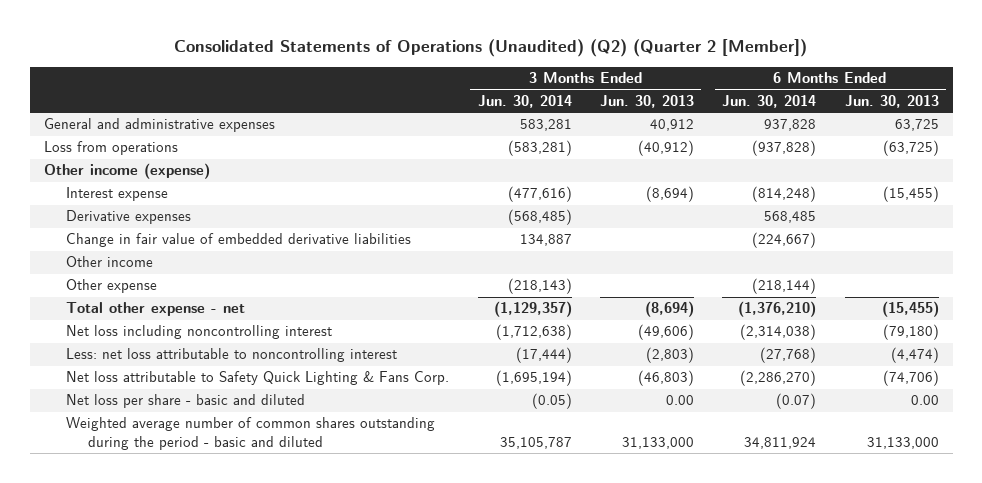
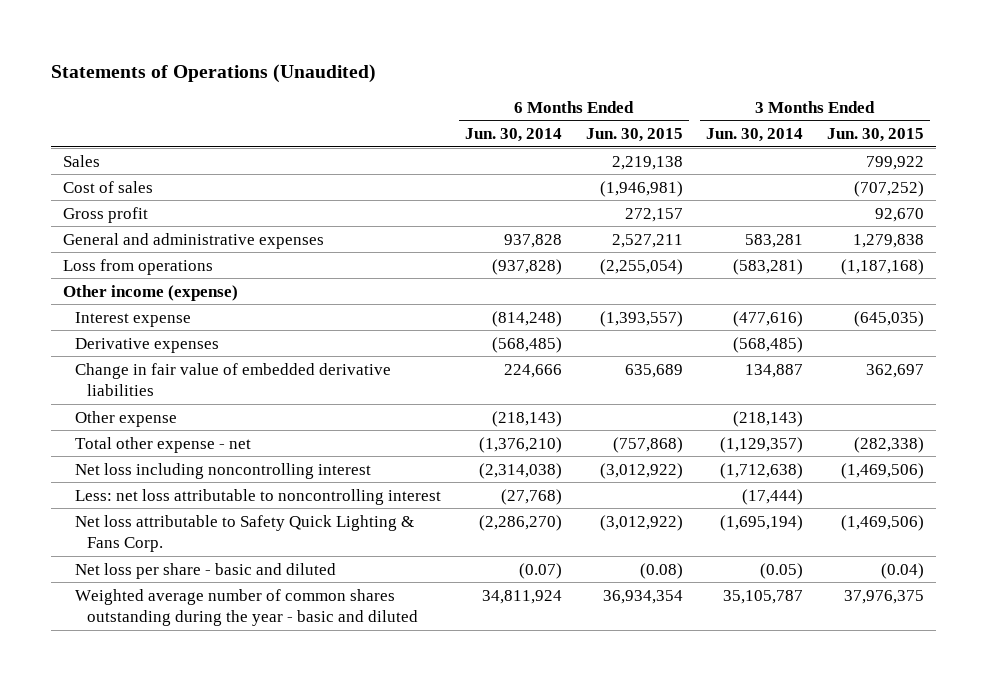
[174,39,808,58] Consolidated Statements of Operations (Unaudited) (Q2) (Quarter 2 [Member]) -> [51,63,377,83] Statements of Operations (Unaudited)
[599,94,694,108] Jun. 30, 2013 -> none
[844,94,939,108] Jun. 30, 2013 -> none
none -> [585,128,683,143] Jun. 30, 2015
none -> [826,128,924,143] Jun. 30, 2015
none -> [63,154,101,167] Sales
none -> [63,180,154,193] Cost of sales
none -> [63,206,149,223] Gross profit
[66,256,154,268] Other income -> none
[764,211,817,224] 568,485 -> [491,336,562,353] (568,485)
[752,232,817,249] (224,667) -> [503,363,562,378] 224,666
[752,278,817,295] (218,144) -> [491,410,562,427] (218,143)
[66,417,436,450] Weighted average number of common shares outstanding during the period - basic and diluted -> [75,588,419,627] Weighted average number of common shares outstanding during the year - basic and diluted

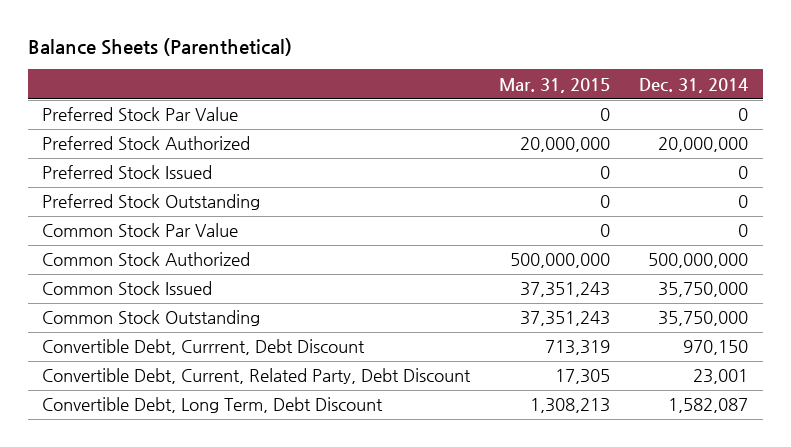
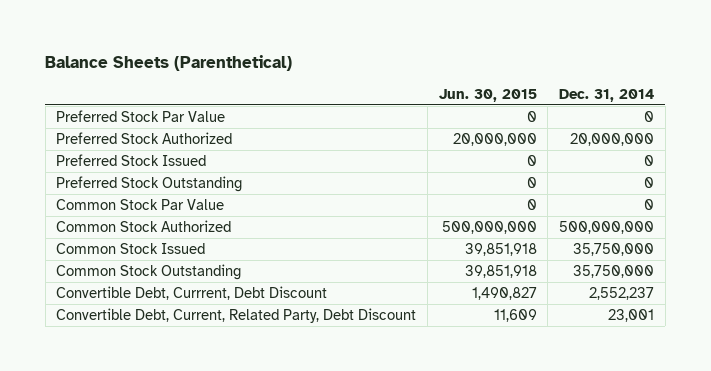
[499,77,611,93] Mar. 31, 2015 -> none
none -> [438,88,537,102] Jun. 30, 2015
[683,340,749,356] 970,150 -> [589,286,655,300] 2,552,237
[42,397,384,414] Convertible Debt, Long Term, Debt Discount -> none

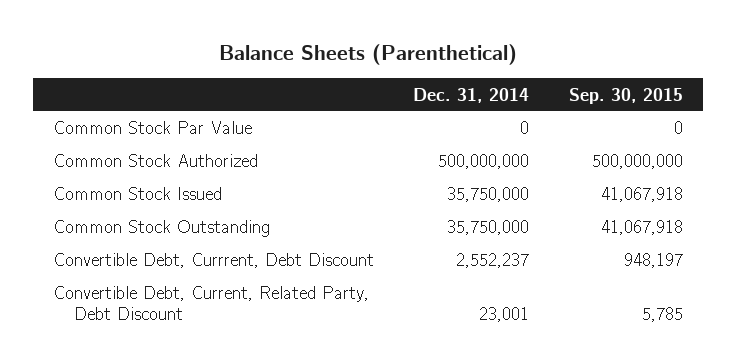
[438,88,537,102] Jun. 30, 2015 -> none
none -> [568,87,683,104] Sep. 30, 2015
[56,109,226,122] Preferred Stock Par Value -> none
[56,131,233,144] Preferred Stock Authorized -> none
[56,153,207,166] Preferred Stock Issued -> none
[56,175,243,192] Preferred Stock Outstanding -> none

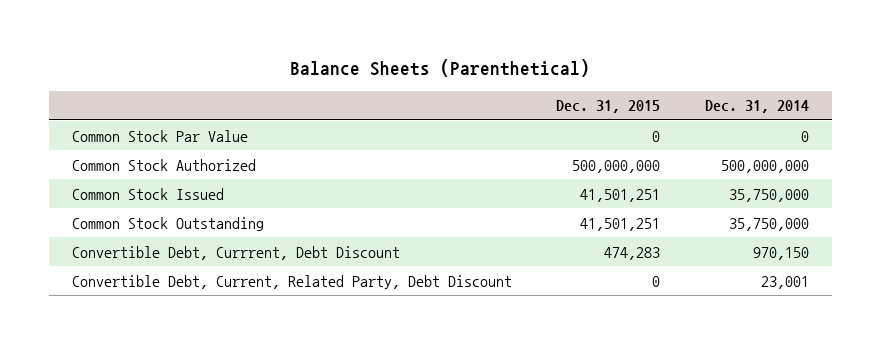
[568,87,683,104] Sep. 30, 2015 -> none
none -> [556,100,661,114] Dec. 31, 2015
[456,253,530,269] 2,552,237 -> [753,246,810,260] 970,150

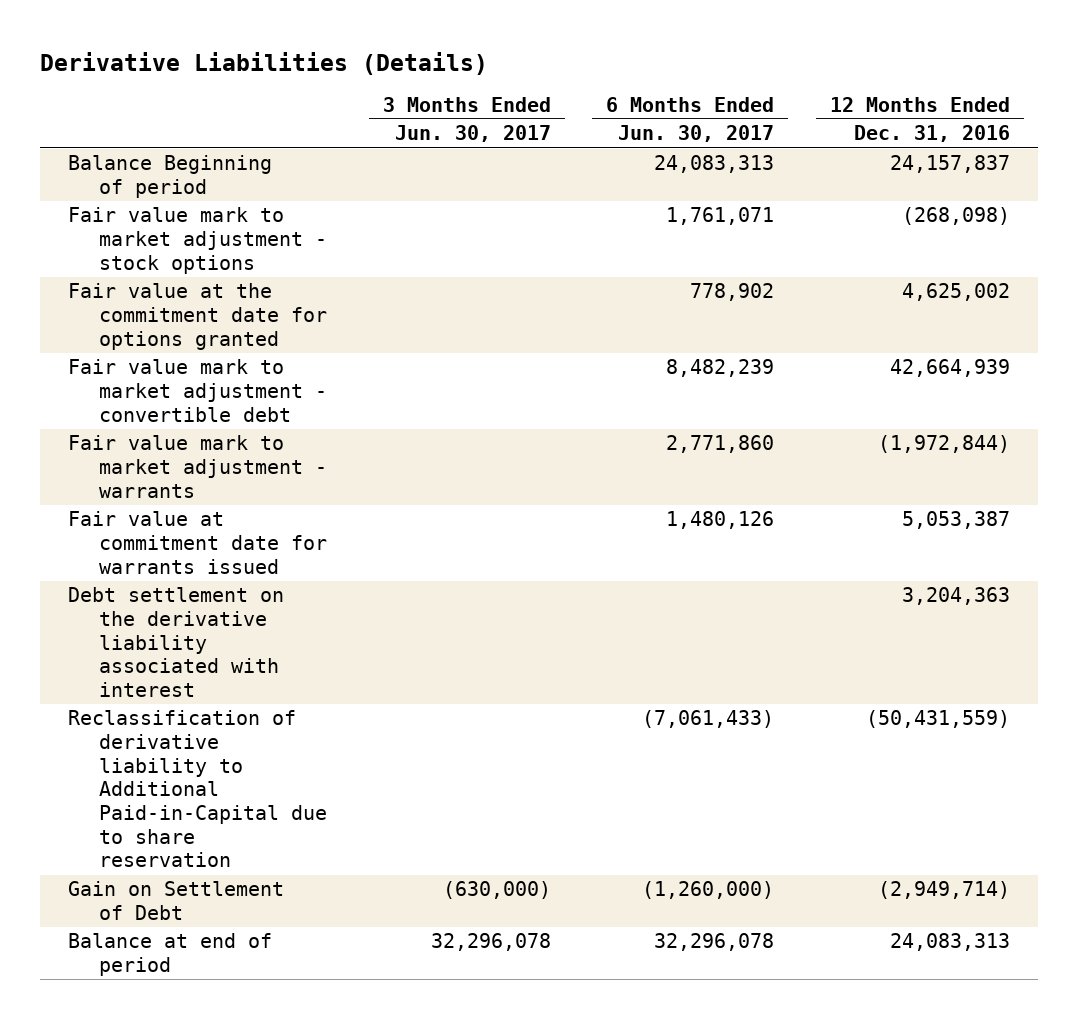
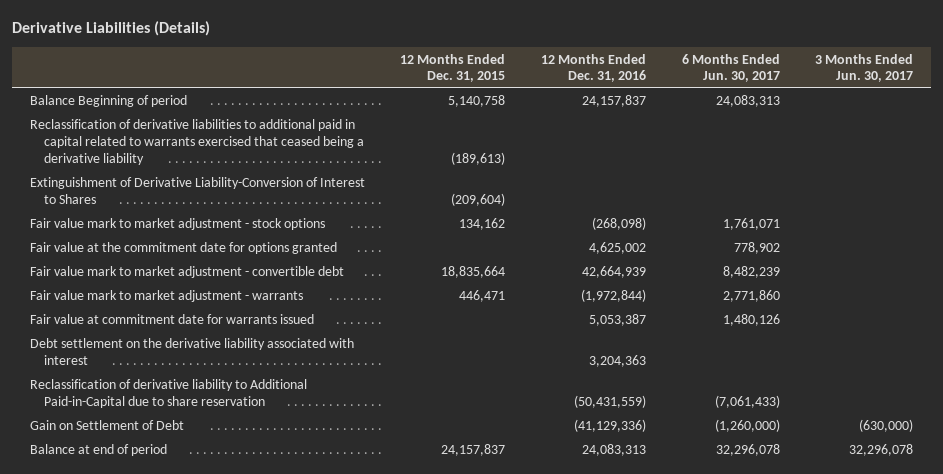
none -> [400,53,506,83] 12 Months Ended Dec. 31, 2015
none -> [29,119,365,166] Reclassification of derivative liabilities to additional paid in capital related to warrants exercised that ceased being a derivative liability
none -> [29,177,365,205] Extinguishment of Derivative Liability-Conversion of Interest to Shares
[877,881,1010,900] (2,949,714) -> [573,419,646,433] (41,129,336)

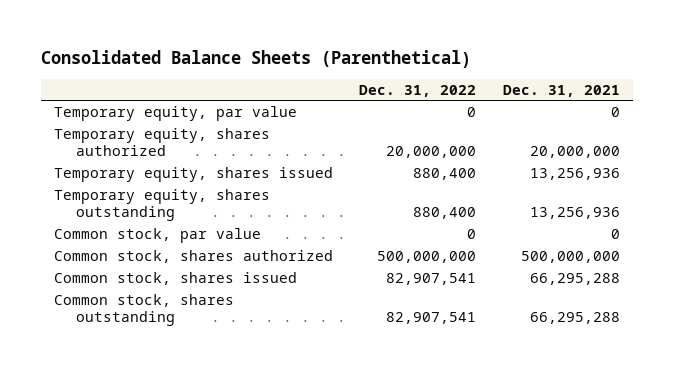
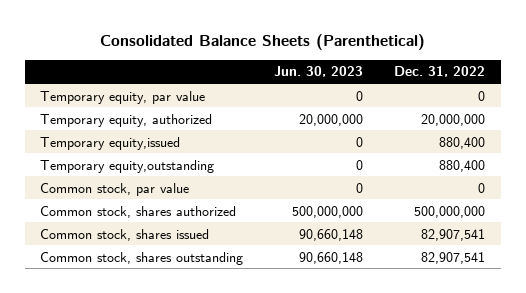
[502,84,620,97] Dec. 31, 2021 -> none
none -> [274,66,364,78] Jun. 30, 2023
[54,128,271,157] Temporary equity, shares authorized -> [40,113,213,127] Temporary equity, authorized
[54,167,334,183] Temporary equity, shares issued -> [40,136,181,150] Temporary equity,issued
[54,189,271,222] Temporary equity, shares outstanding -> [40,159,215,173] Temporary equity,outstanding

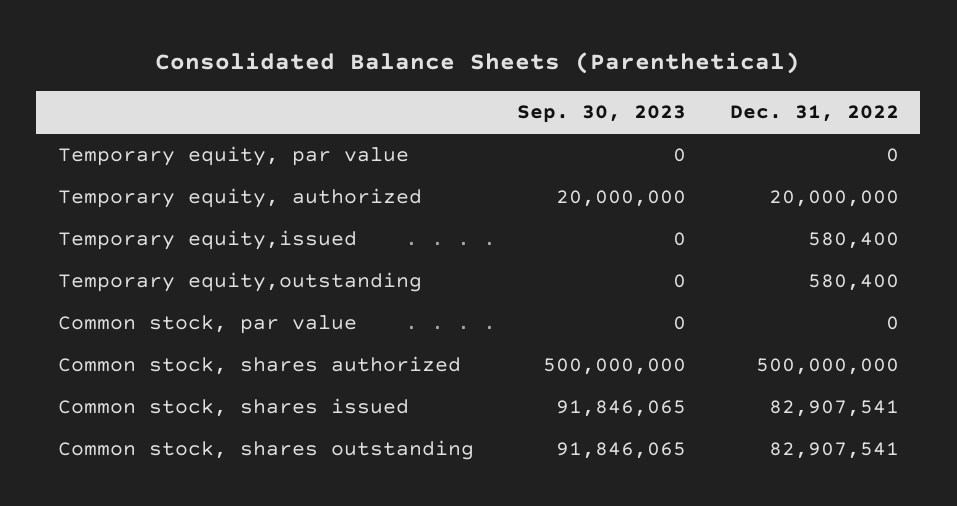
[274,66,364,78] Jun. 30, 2023 -> none
none -> [517,105,687,124] Sep. 30, 2023
[439,136,486,149] 880,400 -> [807,232,899,250] 580,400
[439,159,486,172] 880,400 -> [807,274,899,292] 580,400

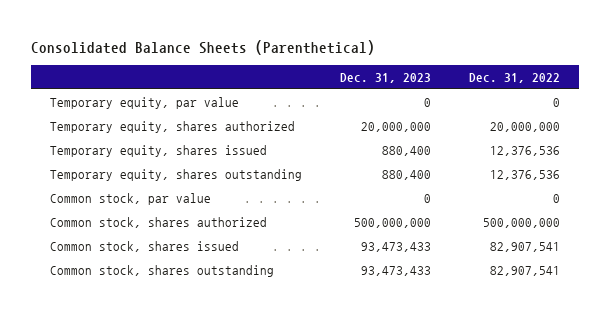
[517,105,687,124] Sep. 30, 2023 -> none
none -> [340,72,432,83] Dec. 31, 2023
[57,188,422,209] Temporary equity, authorized -> [50,121,296,134] Temporary equity, shares authorized
[57,230,357,251] Temporary equity,issued -> [50,145,268,158] Temporary equity, shares issued
[807,232,899,250] 580,400 -> [489,146,560,157] 12,376,536
[57,272,422,293] Temporary equity,outstanding -> [50,169,303,182] Temporary equity, shares outstanding
[807,274,899,292] 580,400 -> [489,170,560,181] 12,376,536

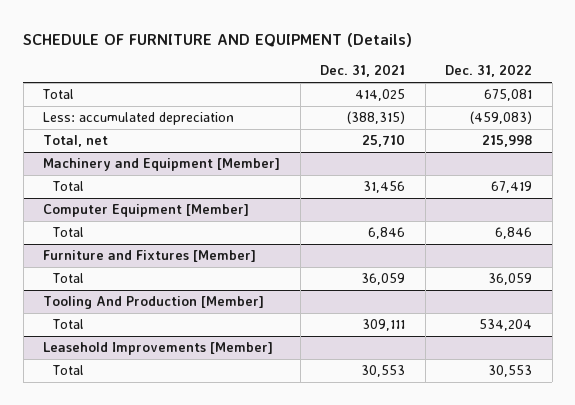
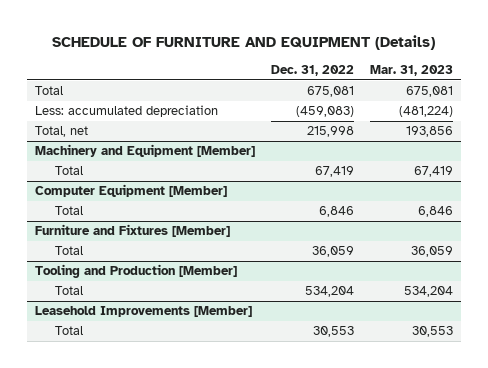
[320,64,406,78] Dec. 31, 2021 -> none
none -> [370,64,454,76] Mar. 31, 2023
[43,296,265,310] Tooling And Production [Member] -> [35,264,238,279] Tooling and Production [Member]

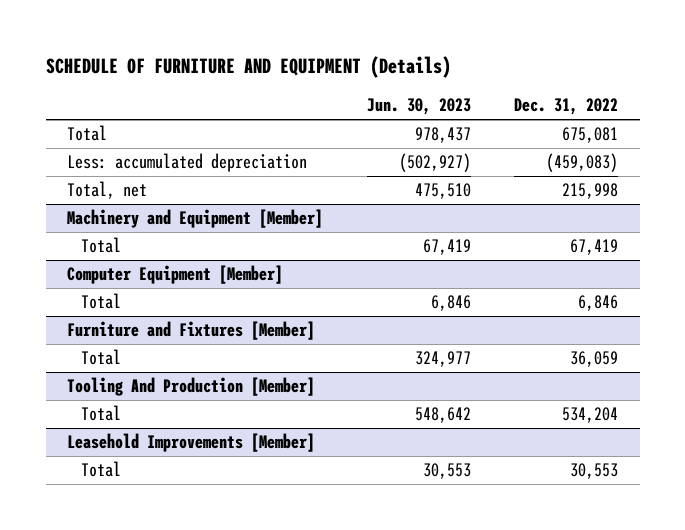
[370,64,454,76] Mar. 31, 2023 -> none
none -> [366,98,471,116] Jun. 30, 2023
[35,264,238,279] Tooling and Production [Member] -> [67,377,316,397] Tooling And Production [Member]

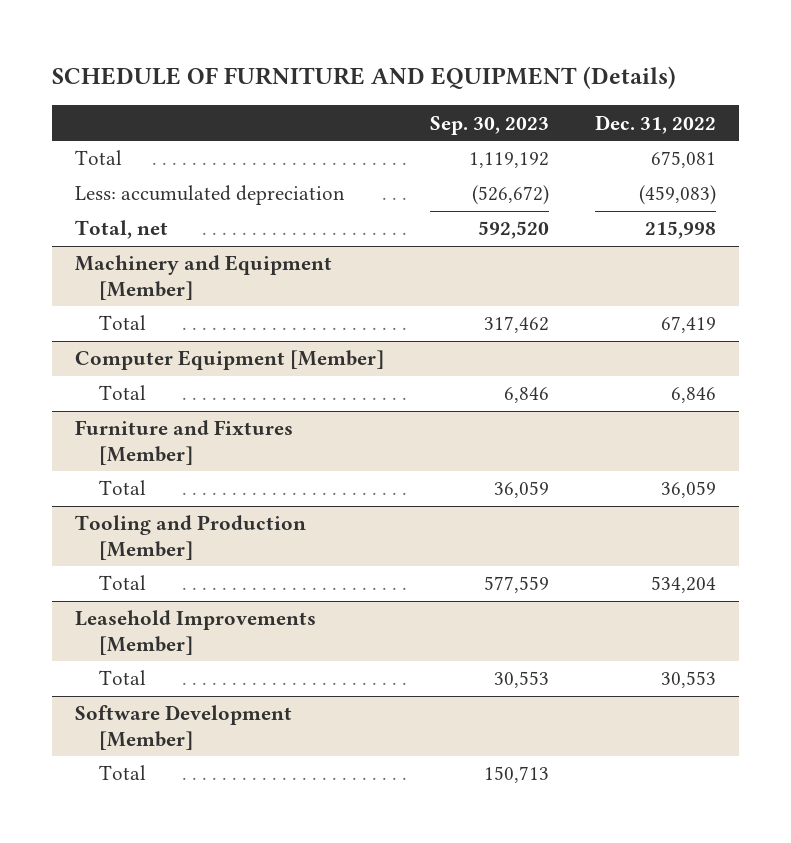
[366,98,471,116] Jun. 30, 2023 -> none
none -> [430,115,550,135] Sep. 30, 2023
[67,377,316,397] Tooling And Production [Member] -> [74,515,306,560] Tooling and Production [Member]
none -> [74,705,292,750] Software Development [Member]
none -> [99,765,147,781] Total

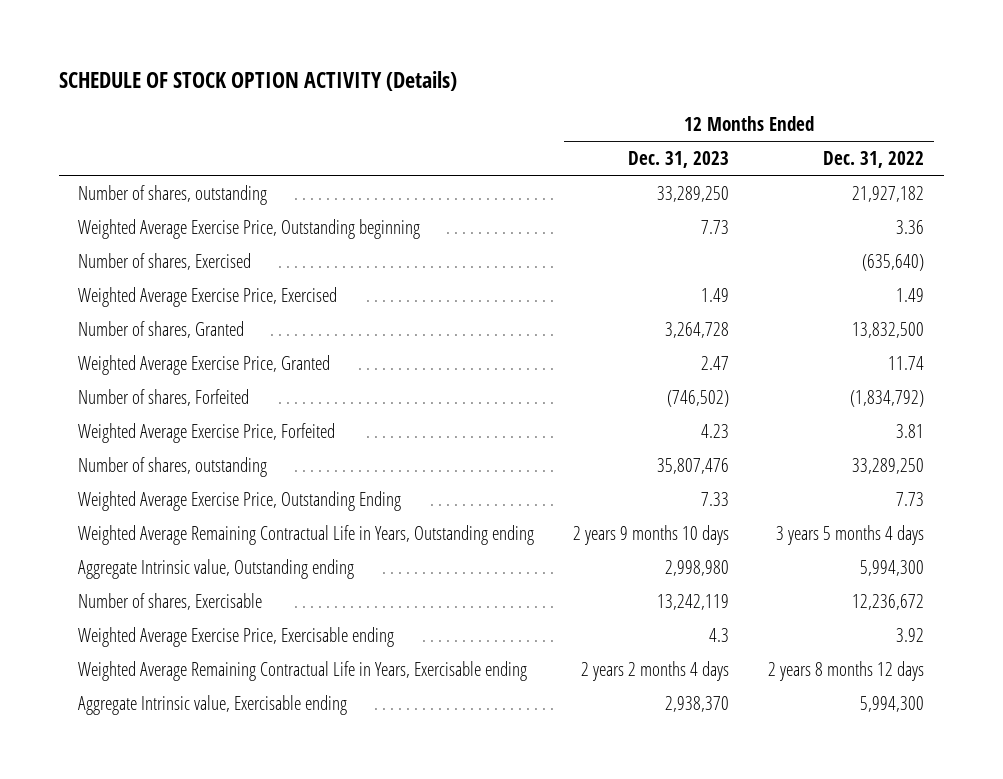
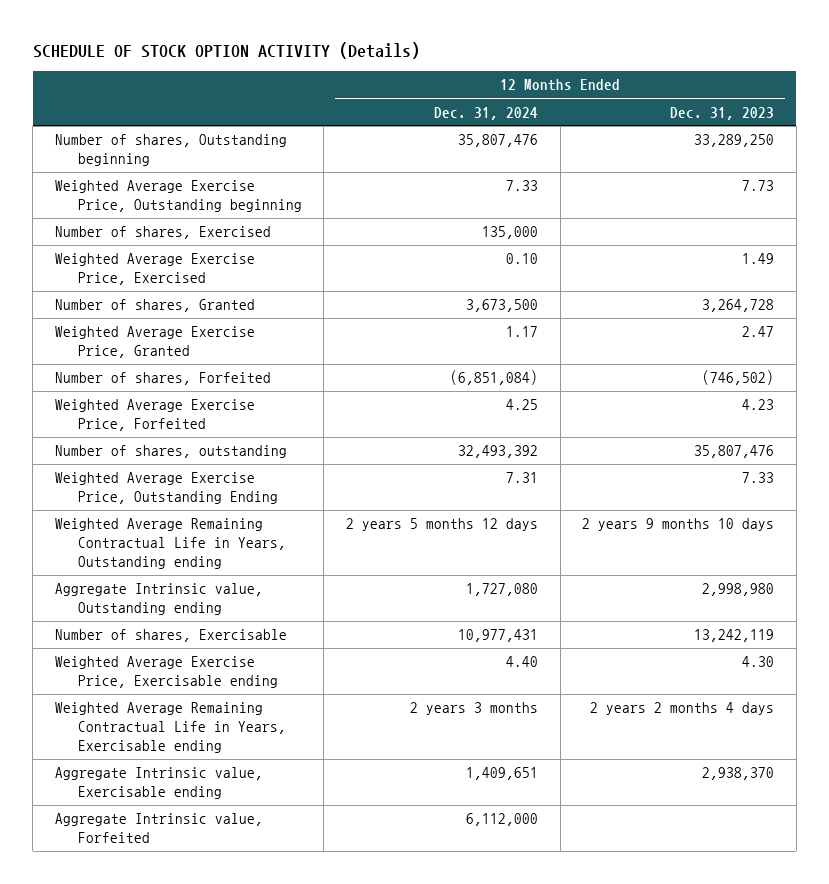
[823,150,925,168] Dec. 31, 2022 -> none
none -> [433,106,538,120] Dec. 31, 2024
[78,184,268,205] Number of shares, outstanding -> [54,134,287,167] Number of shares, Outstanding beginning
[709,627,730,642] 4.3 -> [742,656,775,668] 4.30
none -> [54,813,263,844] Aggregate Intrinsic value, Forfeited

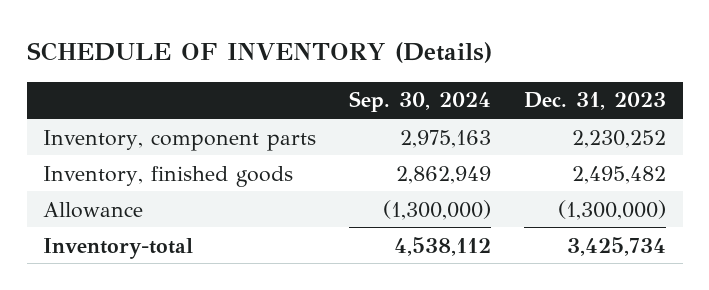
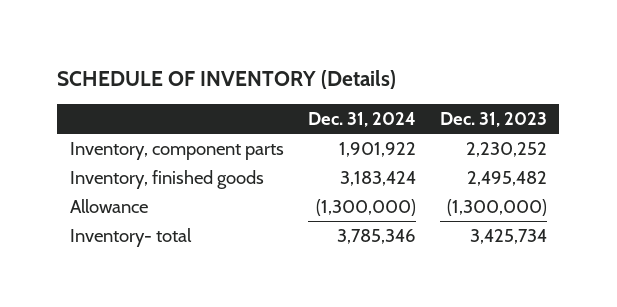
[349,91,492,113] Sep. 30, 2024 -> none
none -> [307,112,416,128] Dec. 31, 2024
[43,237,194,259] Inventory-total -> [69,227,192,247] Inventory- total

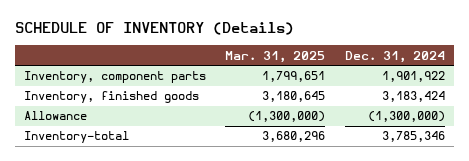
[440,112,548,128] Dec. 31, 2023 -> none
none -> [225,50,326,63] Mar. 31, 2025
[69,227,192,247] Inventory- total -> [24,131,130,144] Inventory-total

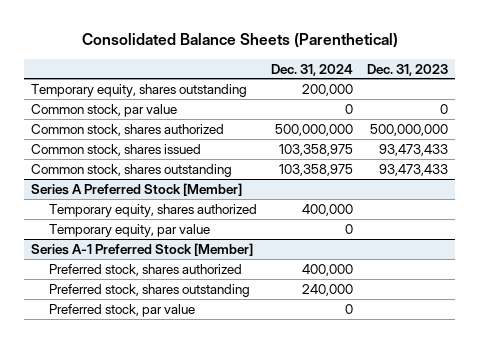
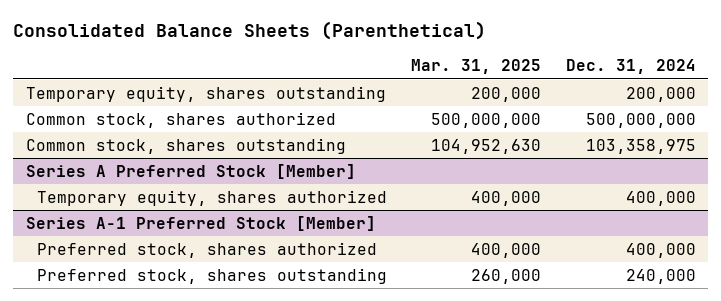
[367,63,449,76] Dec. 31, 2023 -> none
none -> [411,59,542,75] Mar. 31, 2025
[30,103,177,117] Common stock, par value -> none
[30,143,201,156] Common stock, shares issued -> none
[48,223,210,237] Temporary equity, par value -> none
[48,303,195,317] Preferred stock, par value -> none

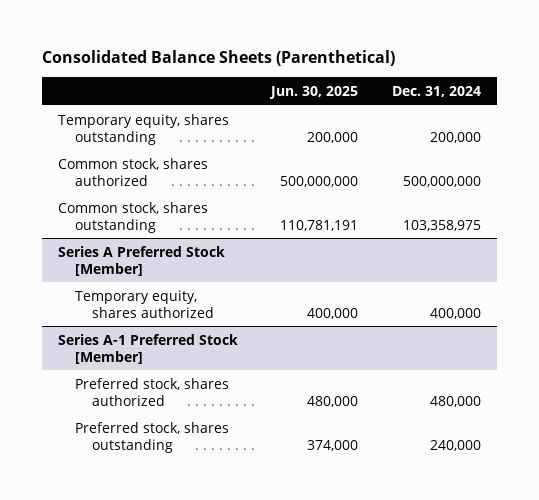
[411,59,542,75] Mar. 31, 2025 -> none
none -> [269,85,359,99] Jun. 30, 2025
[625,242,696,258] 400,000 -> [429,395,481,407] 480,000

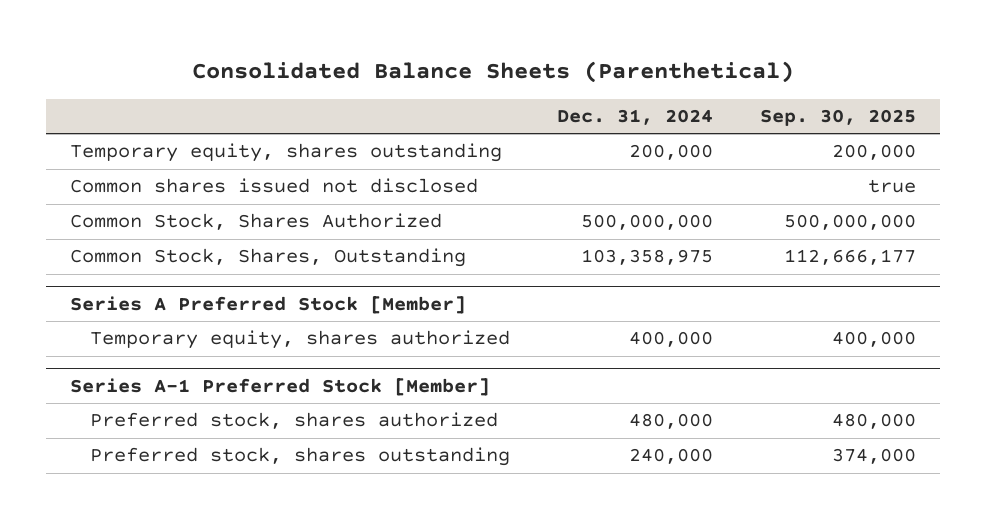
[269,85,359,99] Jun. 30, 2025 -> none
none -> [760,109,917,127] Sep. 30, 2025
none -> [69,178,478,194] Common shares issued not disclosed
[58,157,209,186] Common stock, shares authorized -> [69,213,442,231] Common Stock, Shares Authorized
[58,201,209,233] Common stock, shares outstanding -> [69,248,466,268] Common Stock, Shares, Outstanding

